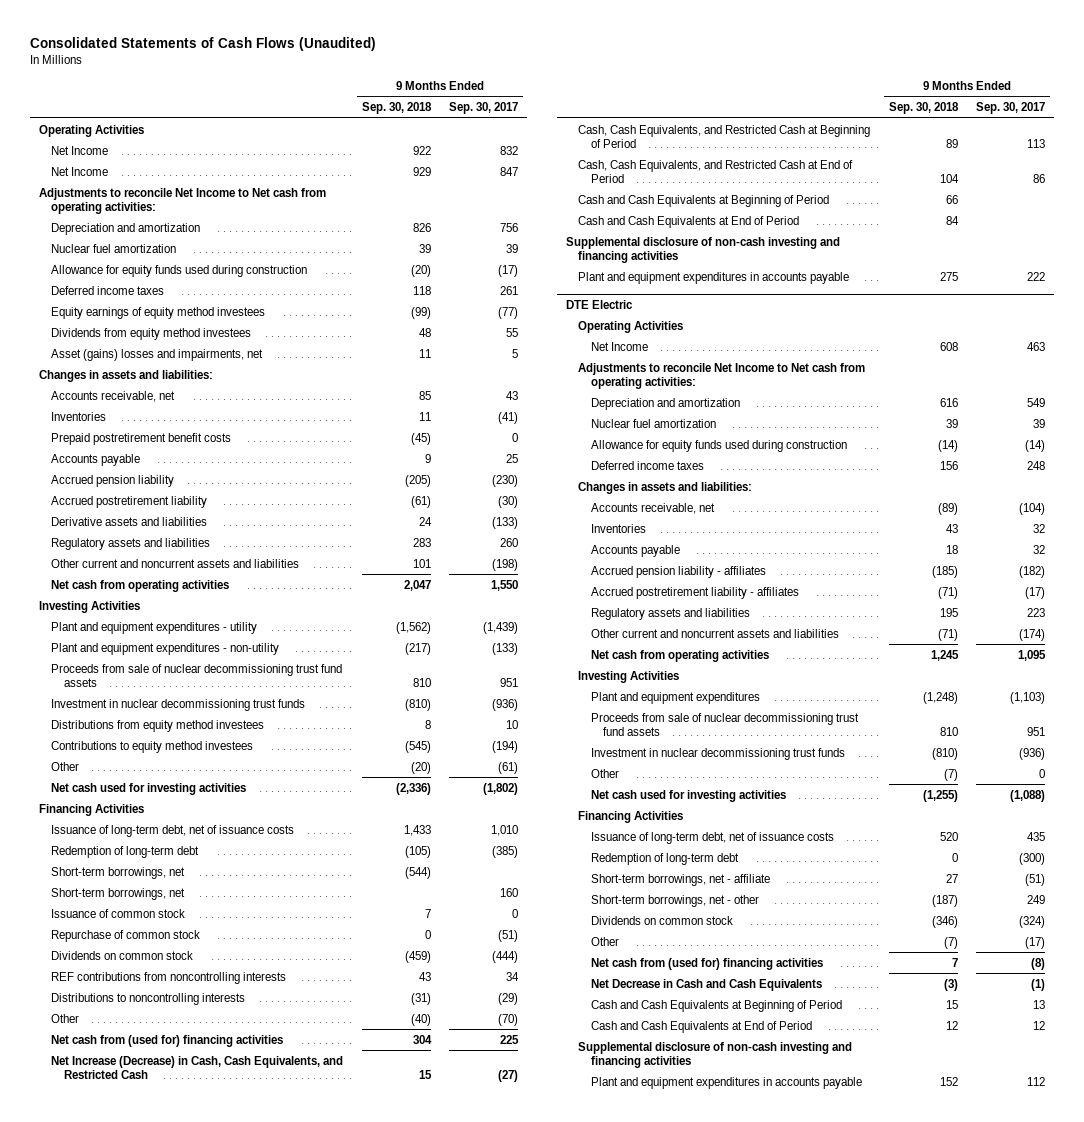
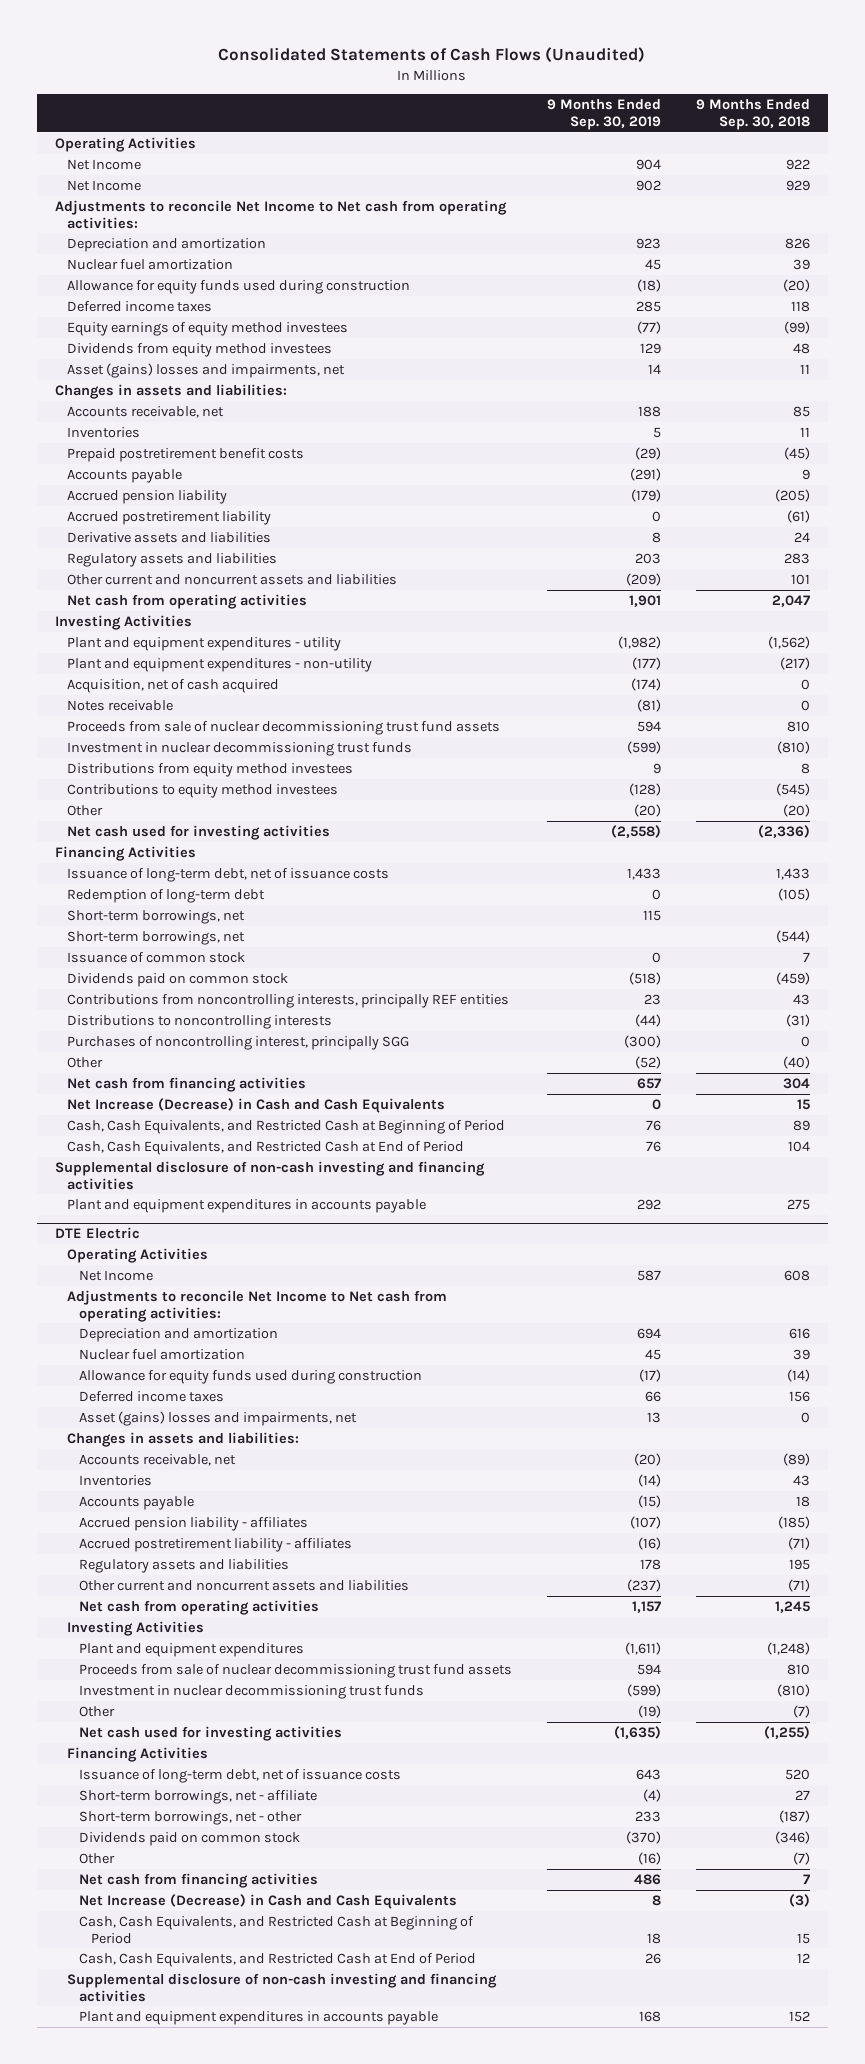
[449,102,519,115] Sep. 30, 2017 -> none
none -> [546,99,661,130] 9 Months Ended Sep. 30, 2019
none -> [66,678,279,693] Acquisition, net of cash acquired
none -> [66,699,173,711] Notes receivable
[51,866,186,879] Short-term borrowings, net -> [66,930,245,945] Short-term borrowings, net
[51,929,201,942] Repurchase of common stock -> none
[51,950,194,960] Dividends on common stock -> [66,972,288,987] Dividends paid on common stock
[51,971,287,984] REF contributions from noncontrolling interests -> [66,993,509,1008] Contributions from noncontrolling interests, principally REF entities
none -> [66,1035,409,1050] Purchases of noncontrolling interest, principally SGG
[51,1034,284,1047] Net cash from (used for) financing activities -> [66,1076,306,1092] Net cash from financing activities
[51,1055,344,1079] Net Increase (Decrease) in Cash, Cash Equivalents, and Restricted Cash -> [66,1097,445,1113] Net Increase (Decrease) in Cash and Cash Equivalents
[578,194,830,207] Cash and Cash Equivalents at Beginning of Period -> none
[578,215,800,228] Cash and Cash Equivalents at End of Period -> none
none -> [78,1410,357,1426] Asset (gains) losses and impairments, net
[590,852,739,865] Redemption of long-term debt -> none
[590,915,733,925] Dividends on common stock -> [78,1831,300,1846] Dividends paid on common stock
[590,957,823,970] Net cash from (used for) financing activities -> [78,1872,318,1888] Net cash from financing activities
[590,978,822,991] Net Decrease in Cash and Cash Equivalents -> [78,1893,457,1909] Net Increase (Decrease) in Cash and Cash Equivalents
[590,999,842,1012] Cash and Cash Equivalents at Beginning of Period -> [78,1915,474,1944] Cash, Cash Equivalents, and Restricted Cash at Beginning of Period
[590,1020,812,1033] Cash and Cash Equivalents at End of Period -> [78,1952,476,1967] Cash, Cash Equivalents, and Restricted Cash at End of Period

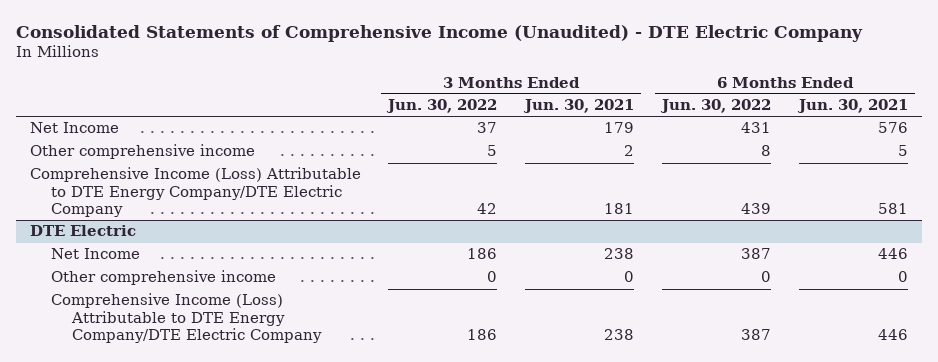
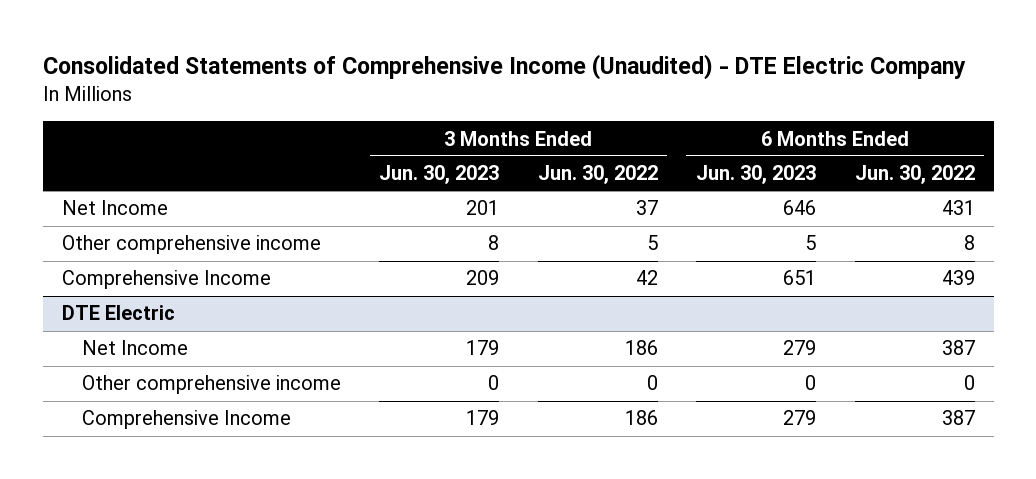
[523,99,635,114] Jun. 30, 2021 -> none
[797,99,909,114] Jun. 30, 2021 -> none
none -> [379,165,500,185] Jun. 30, 2023
none -> [696,165,817,185] Jun. 30, 2023
[29,167,361,217] Comprehensive Income (Loss) Attributable to DTE Energy Company/DTE Electric Company -> [61,270,271,290] Comprehensive Income
[51,293,323,343] Comprehensive Income (Loss) Attributable to DTE Energy Company/DTE Electric Company -> [81,410,291,430] Comprehensive Income

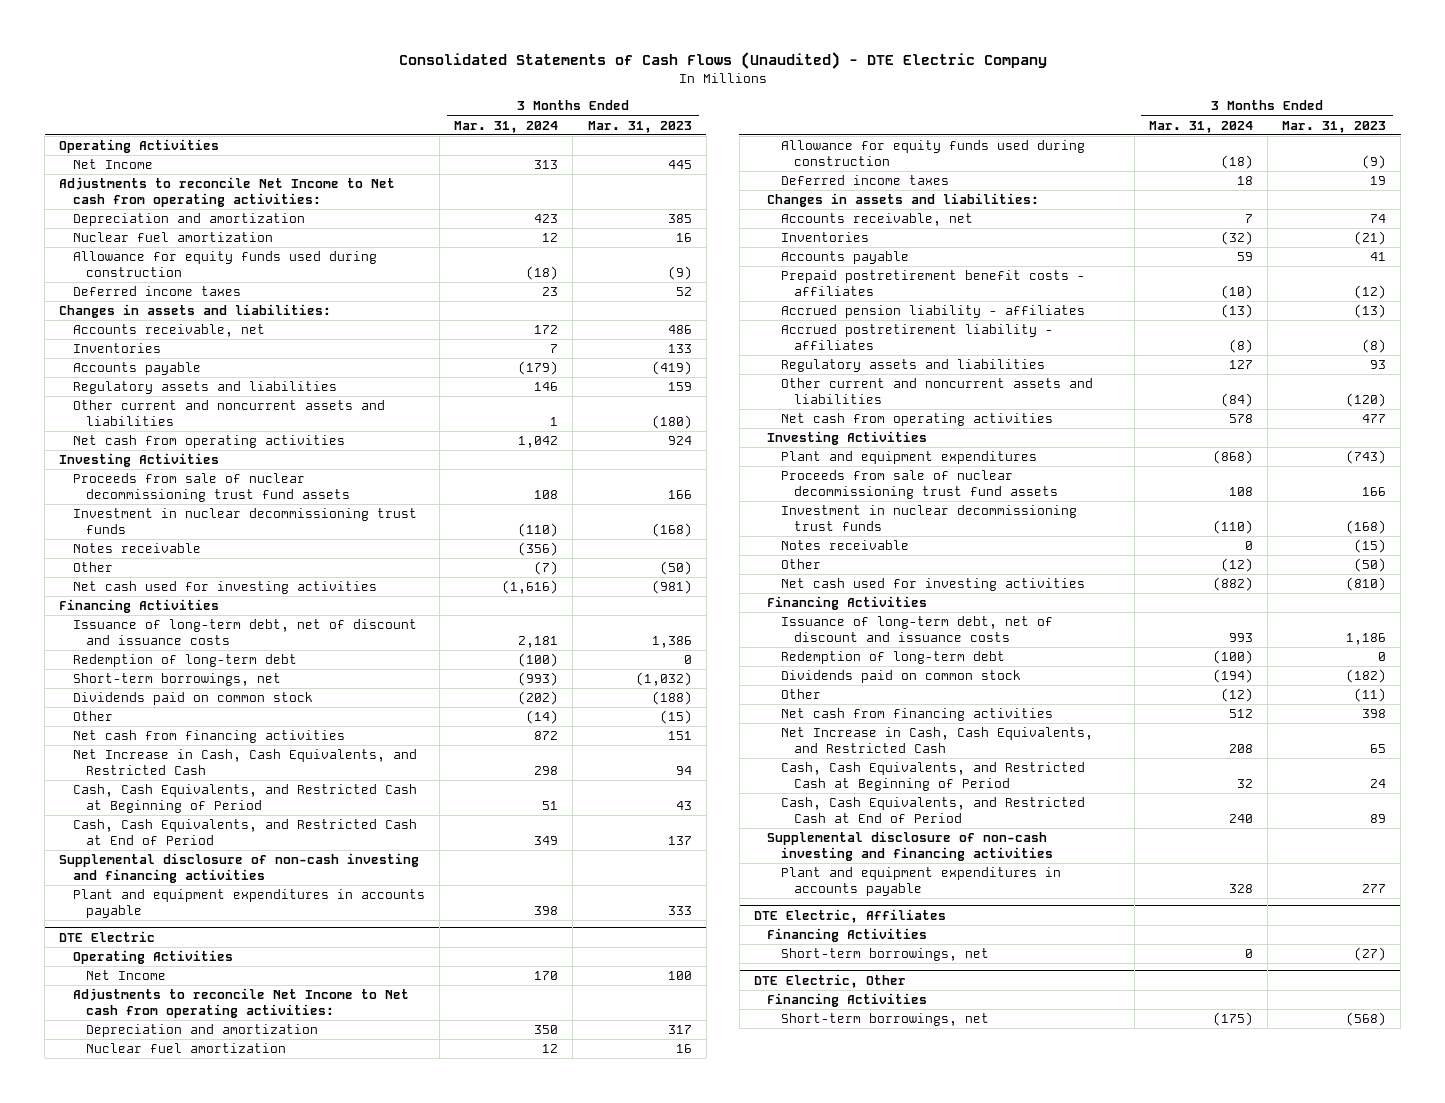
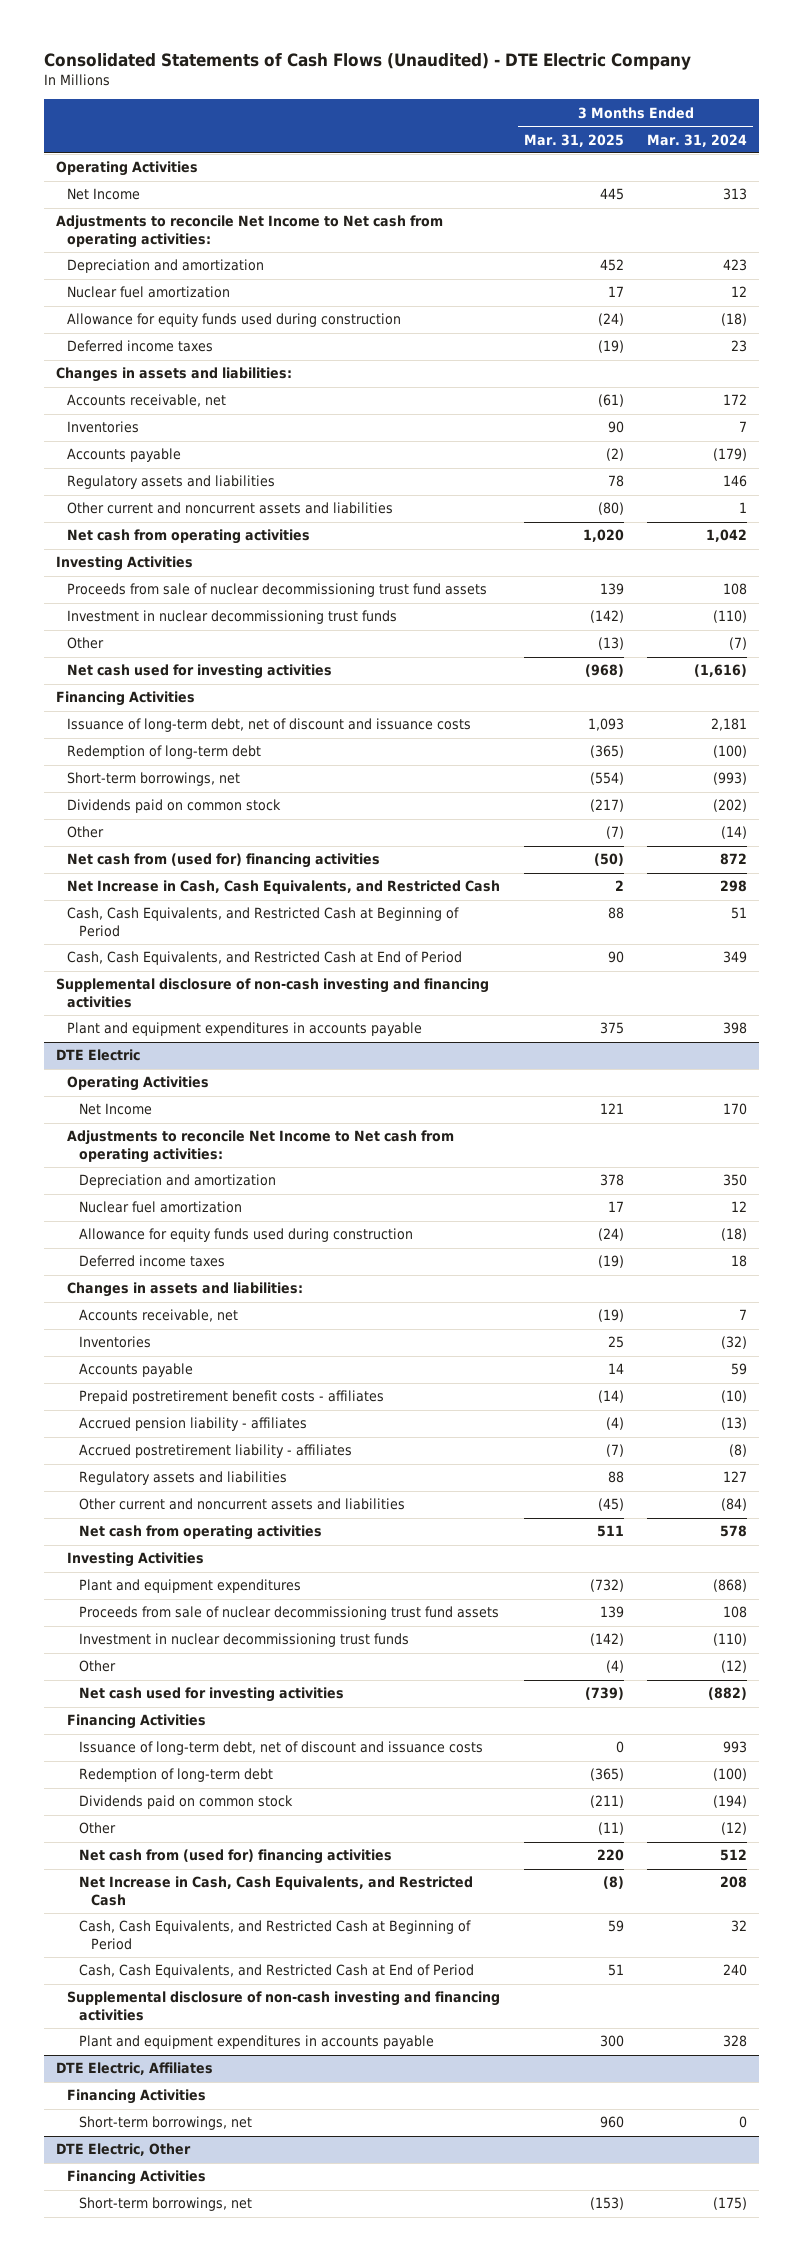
[587,120,692,133] Mar. 31, 2023 -> none
none -> [523,133,624,147] Mar. 31, 2025
[72,543,201,554] Notes receivable -> none
[72,730,345,744] Net cash from financing activities -> [67,853,381,869] Net cash from (used for) financing activities
[780,540,909,551] Notes receivable -> none
[780,708,1053,722] Net cash from financing activities -> [79,1849,393,1865] Net cash from (used for) financing activities

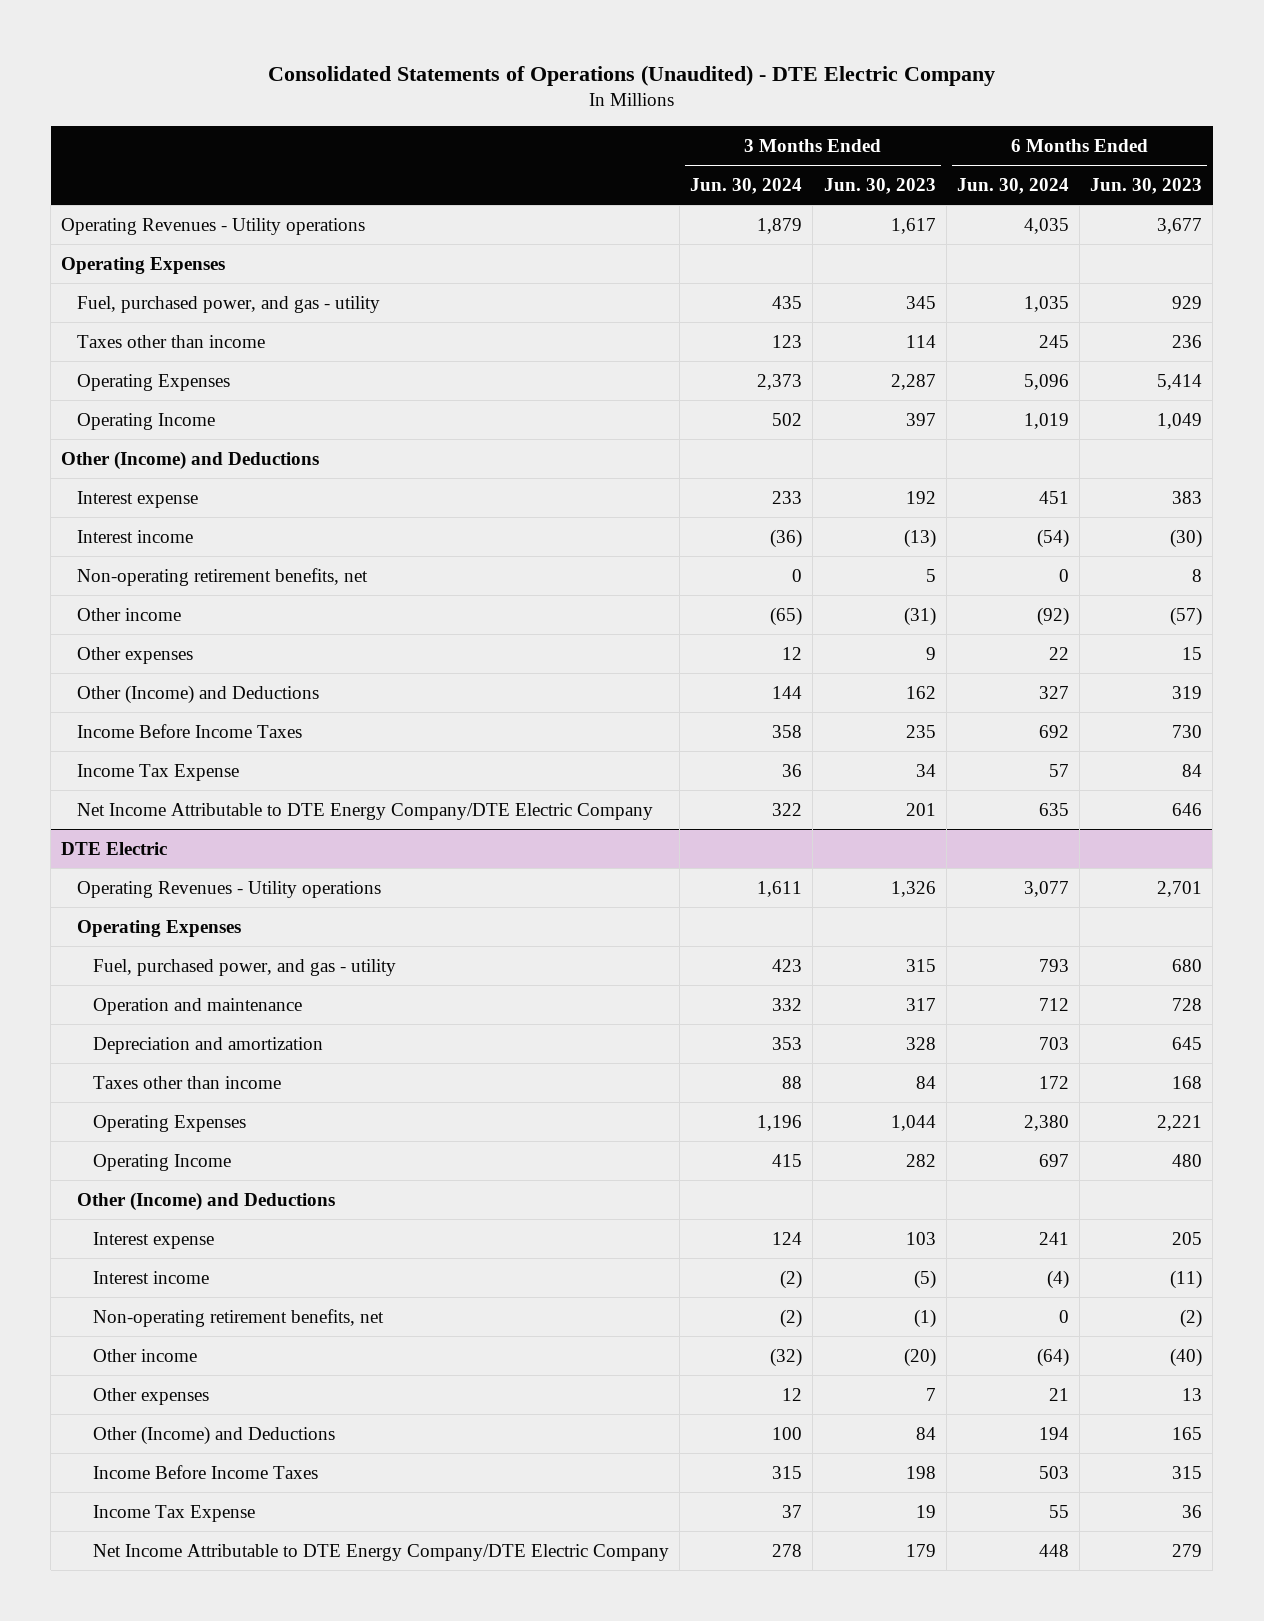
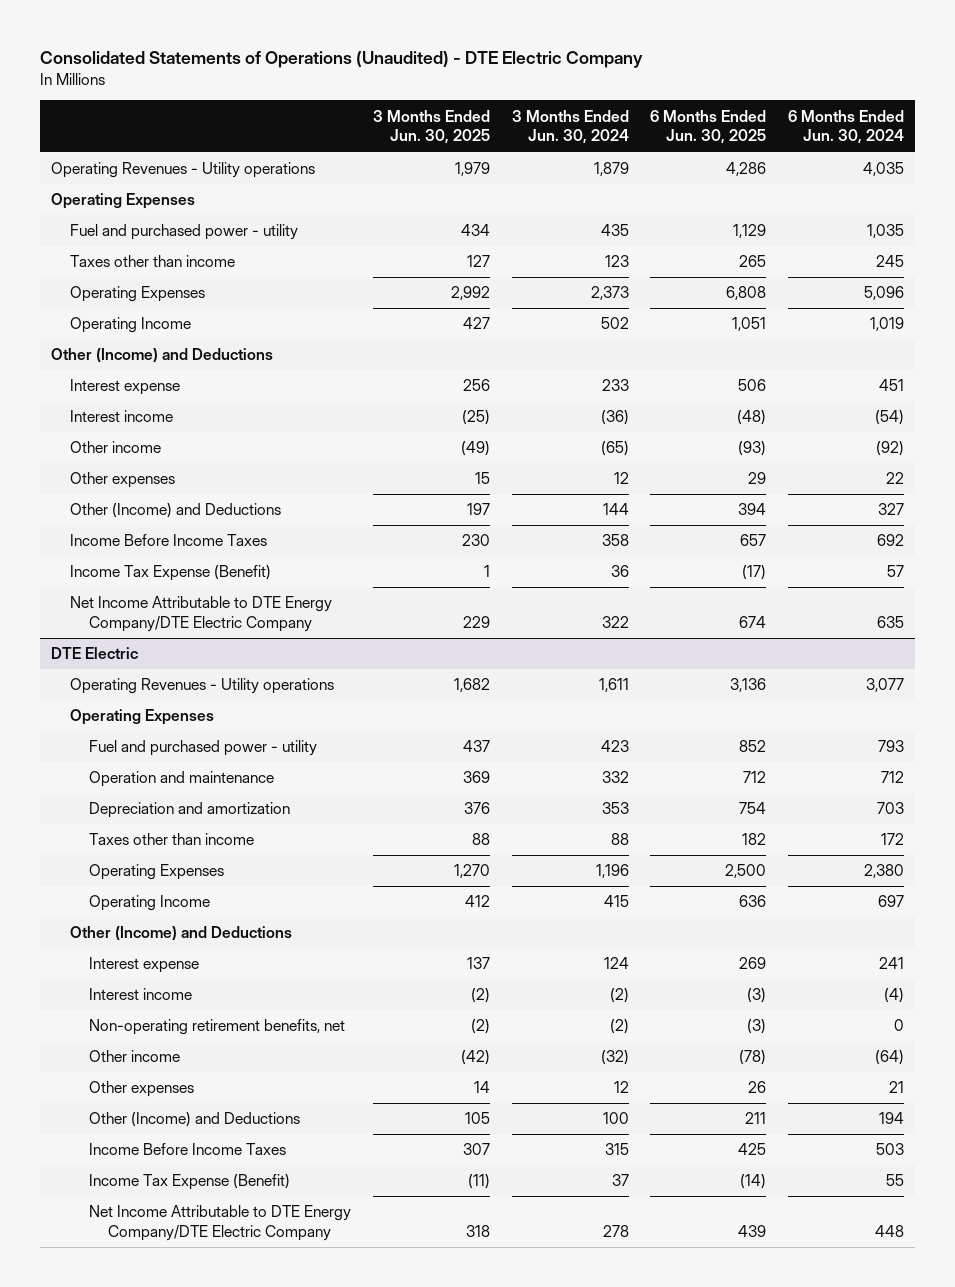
[823,178,936,195] Jun. 30, 2023 -> none
[1090,178,1203,195] Jun. 30, 2023 -> none
none -> [372,109,490,145] 3 Months Ended Jun. 30, 2025
none -> [650,109,767,145] 6 Months Ended Jun. 30, 2025
[77,295,381,313] Fuel, purchased power, and gas - utility -> [70,224,299,241] Fuel and purchased power - utility
[77,567,369,586] Non-operating retirement benefits, net -> none
[77,763,240,781] Income Tax Expense -> [70,565,272,582] Income Tax Expense (Benefit)
[93,958,397,976] Fuel, purchased power, and gas - utility -> [88,740,317,757] Fuel and purchased power - utility
[93,1504,256,1522] Income Tax Expense -> [88,1174,290,1191] Income Tax Expense (Benefit)

